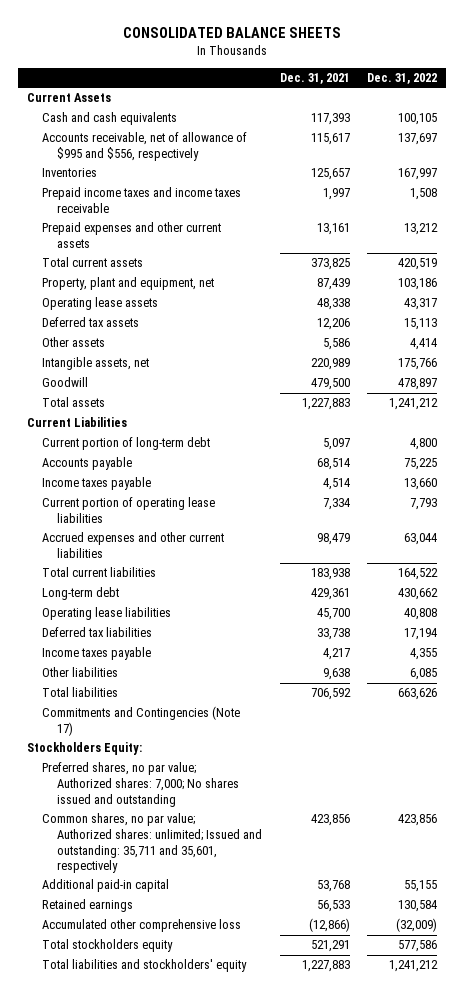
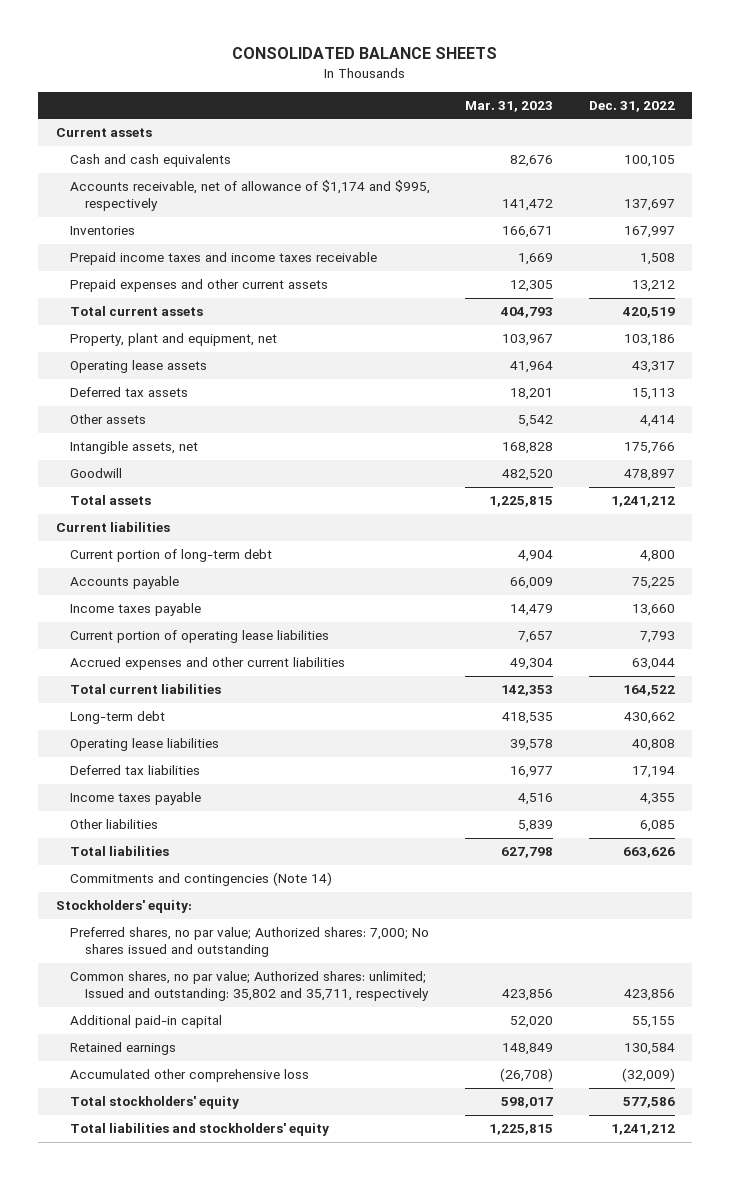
[279,73,350,85] Dec. 31, 2021 -> none
none -> [465,100,554,112] Mar. 31, 2023
[26,93,111,103] Current Assets -> [55,128,152,138] Current assets
[41,132,247,161] Accounts receivable, net of allowance of $995 and $556, respectively -> [70,180,431,212] Accounts receivable, net of allowance of $1,174 and $995, respectively
[26,417,127,428] Current Liabilities -> [55,522,170,533] Current liabilities
[41,706,240,736] Commitments and Contingencies (Note 17) -> [70,872,333,887] Commitments and contingencies (Note 14)
[26,742,142,756] Stockholders Equity: -> [55,900,192,914] Stockholders' equity:
[41,813,262,874] Common shares, no par value; Authorized shares: unlimited; Issued and outstanding: 35,711 and 35,601, respectively -> [70,971,429,1002] Common shares, no par value; Authorized shares: unlimited; Issued and outstanding: 35,802 and 35,711, respectively
[41,939,173,953] Total stockholders equity -> [70,1096,240,1110] Total stockholders' equity

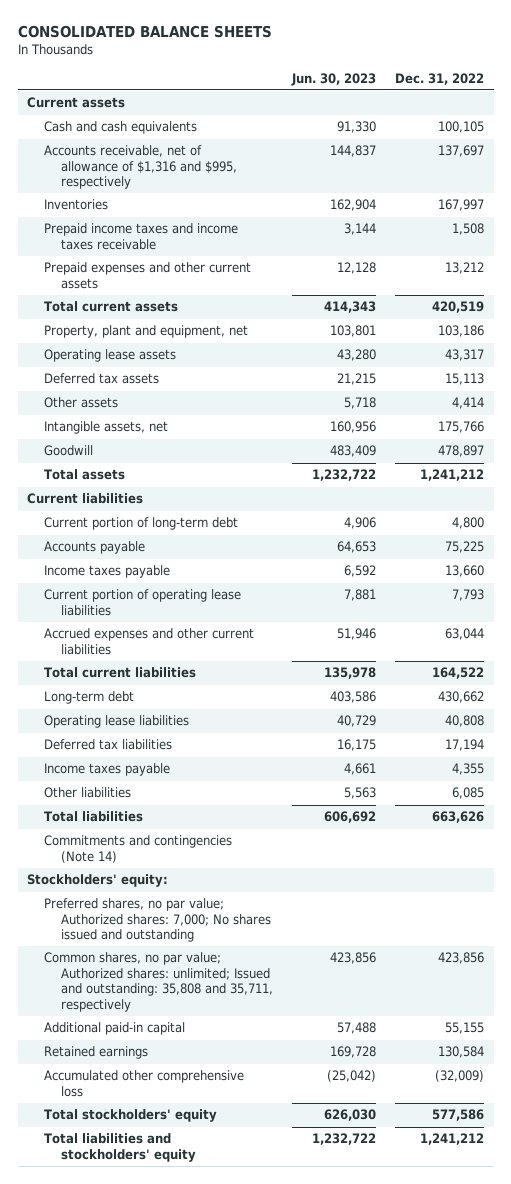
[465,100,554,112] Mar. 31, 2023 -> none
none -> [290,72,376,86] Jun. 30, 2023
[70,180,431,212] Accounts receivable, net of allowance of $1,174 and $995, respectively -> [44,145,237,190] Accounts receivable, net of allowance of $1,316 and $995, respectively
[70,971,429,1002] Common shares, no par value; Authorized shares: unlimited; Issued and outstanding: 35,802 and 35,711, respectively -> [44,952,273,1012] Common shares, no par value; Authorized shares: unlimited; Issued and outstanding: 35,808 and 35,711, respectively

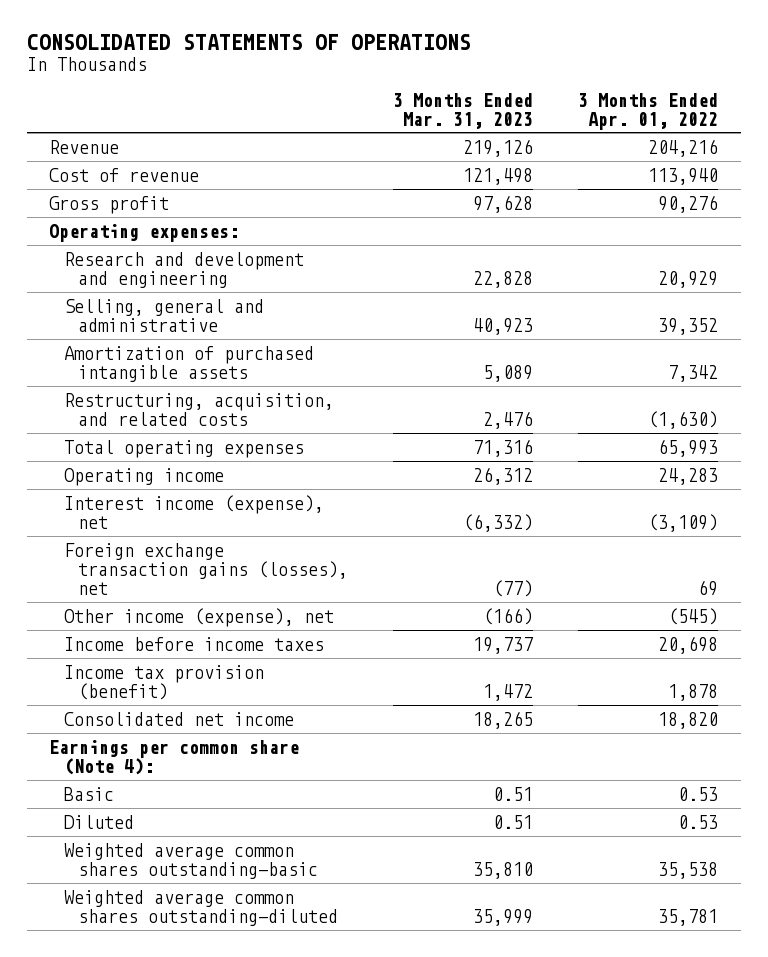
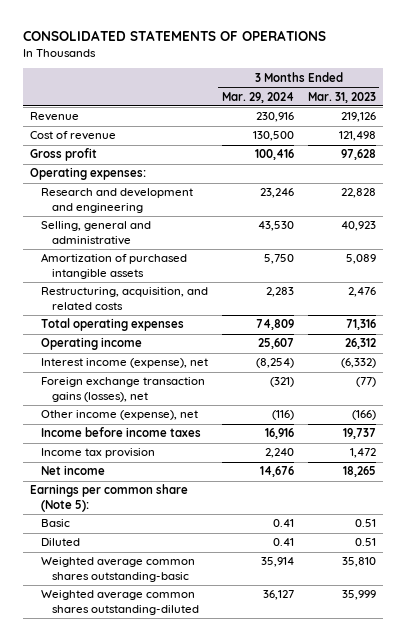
[578,92,719,130] 3 Months Ended Apr. 01, 2022 -> none
none -> [221,91,294,103] Mar. 29, 2024
[63,664,264,700] Income tax provision (benefit) -> [40,448,155,459] Income tax provision
[63,711,294,726] Consolidated net income -> [40,465,105,476] Net income
[49,739,300,775] Earnings per common share (Note 4): -> [29,484,188,512] Earnings per common share (Note 5):

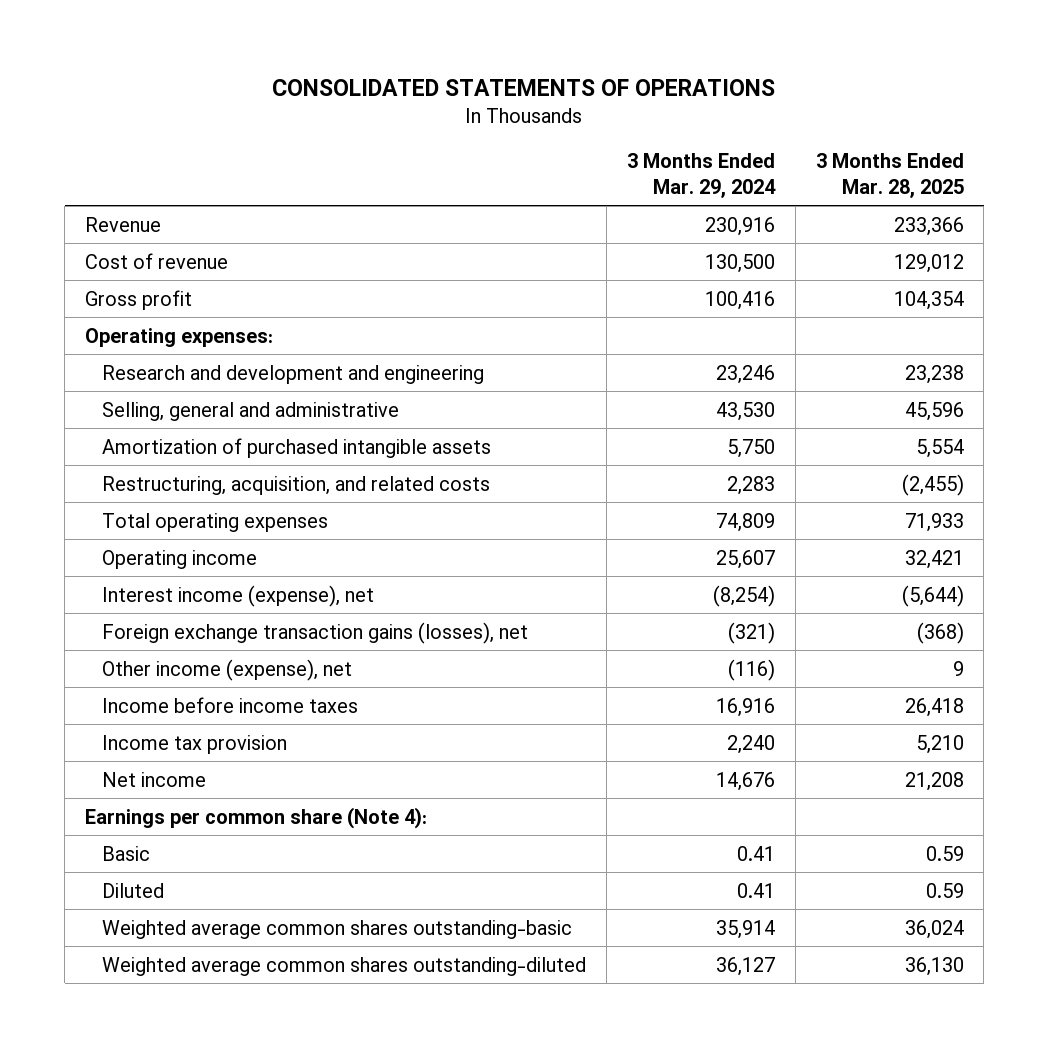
[307,91,376,103] Mar. 31, 2023 -> none
none -> [815,153,964,198] 3 Months Ended Mar. 28, 2025
[29,484,188,512] Earnings per common share (Note 5): -> [84,806,427,829] Earnings per common share (Note 4):

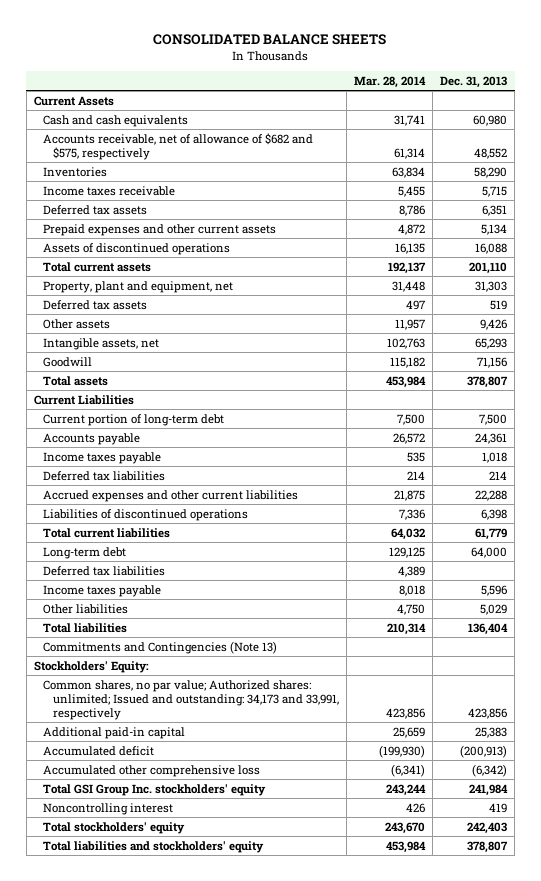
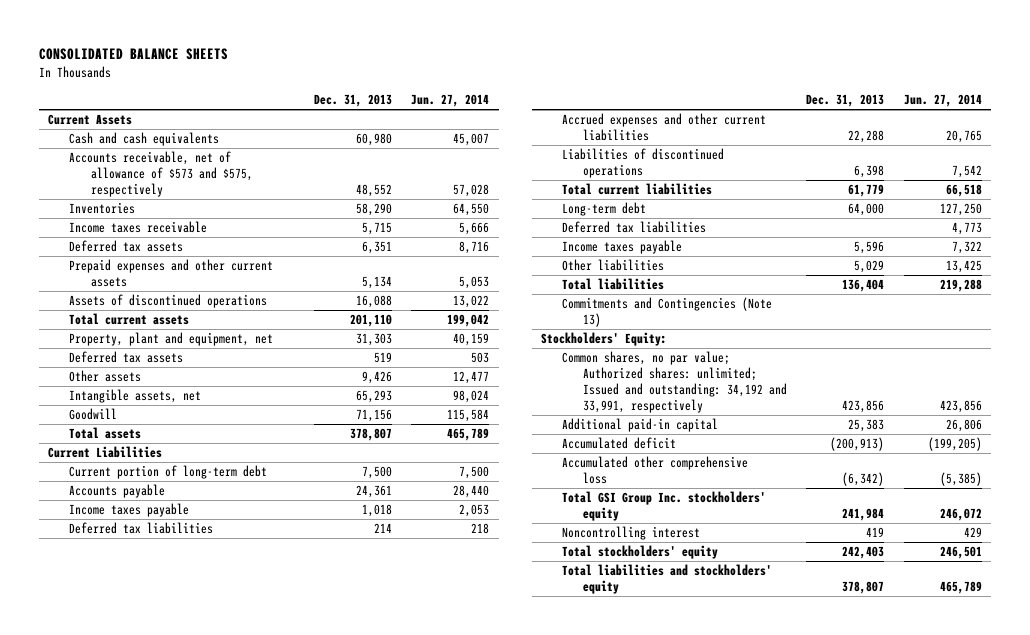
[353,75,426,88] Mar. 28, 2014 -> none
none -> [411,94,490,108] Jun. 27, 2014
[43,132,314,160] Accounts receivable, net of allowance of $682 and $575, respectively -> [69,151,253,197] Accounts receivable, net of allowance of $573 and $575, respectively
[43,679,339,720] Common shares, no par value; Authorized shares: unlimited; Issued and outstanding: 34,173 and 33,991, respectively -> [562,351,788,413] Common shares, no par value; Authorized shares: unlimited; Issued and outstanding: 34,192 and 33,991, respectively

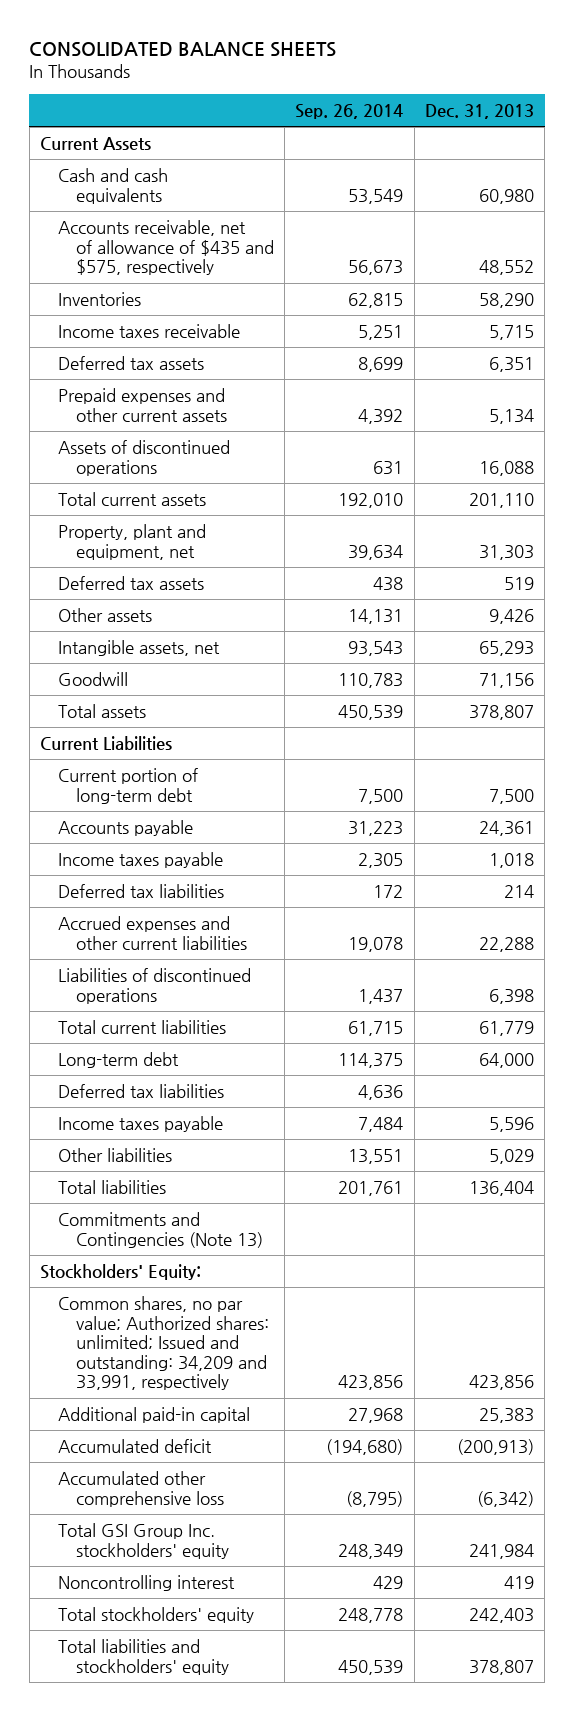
[411,94,490,108] Jun. 27, 2014 -> none
none -> [295,103,404,119] Sep. 26, 2014
[69,151,253,197] Accounts receivable, net of allowance of $573 and $575, respectively -> [57,219,274,276] Accounts receivable, net of allowance of $435 and $575, respectively
[562,351,788,413] Common shares, no par value; Authorized shares: unlimited; Issued and outstanding: 34,192 and 33,991, respectively -> [57,1295,269,1391] Common shares, no par value; Authorized shares: unlimited; Issued and outstanding: 34,209 and 33,991, respectively

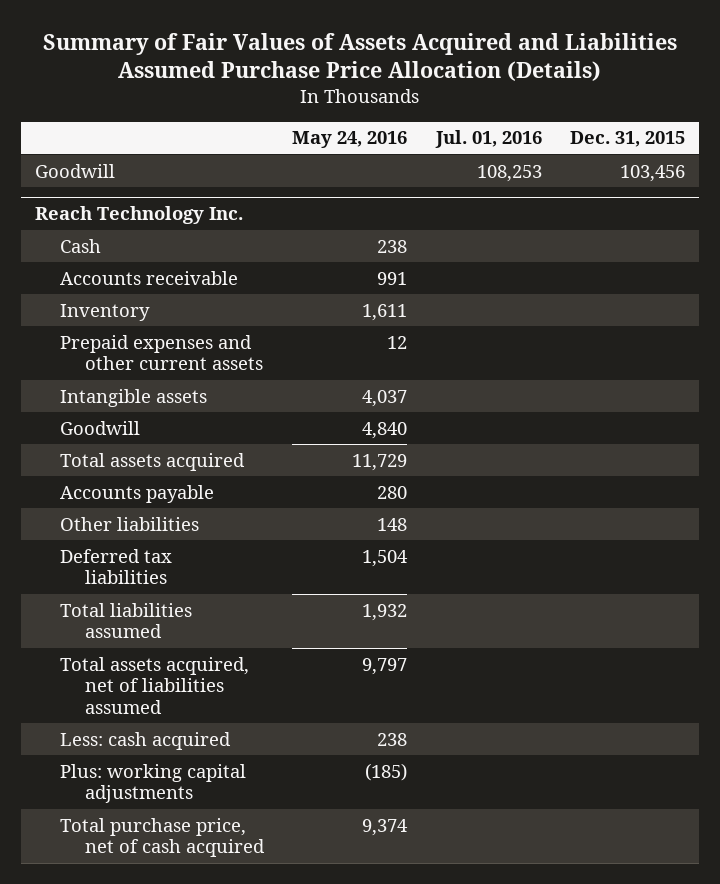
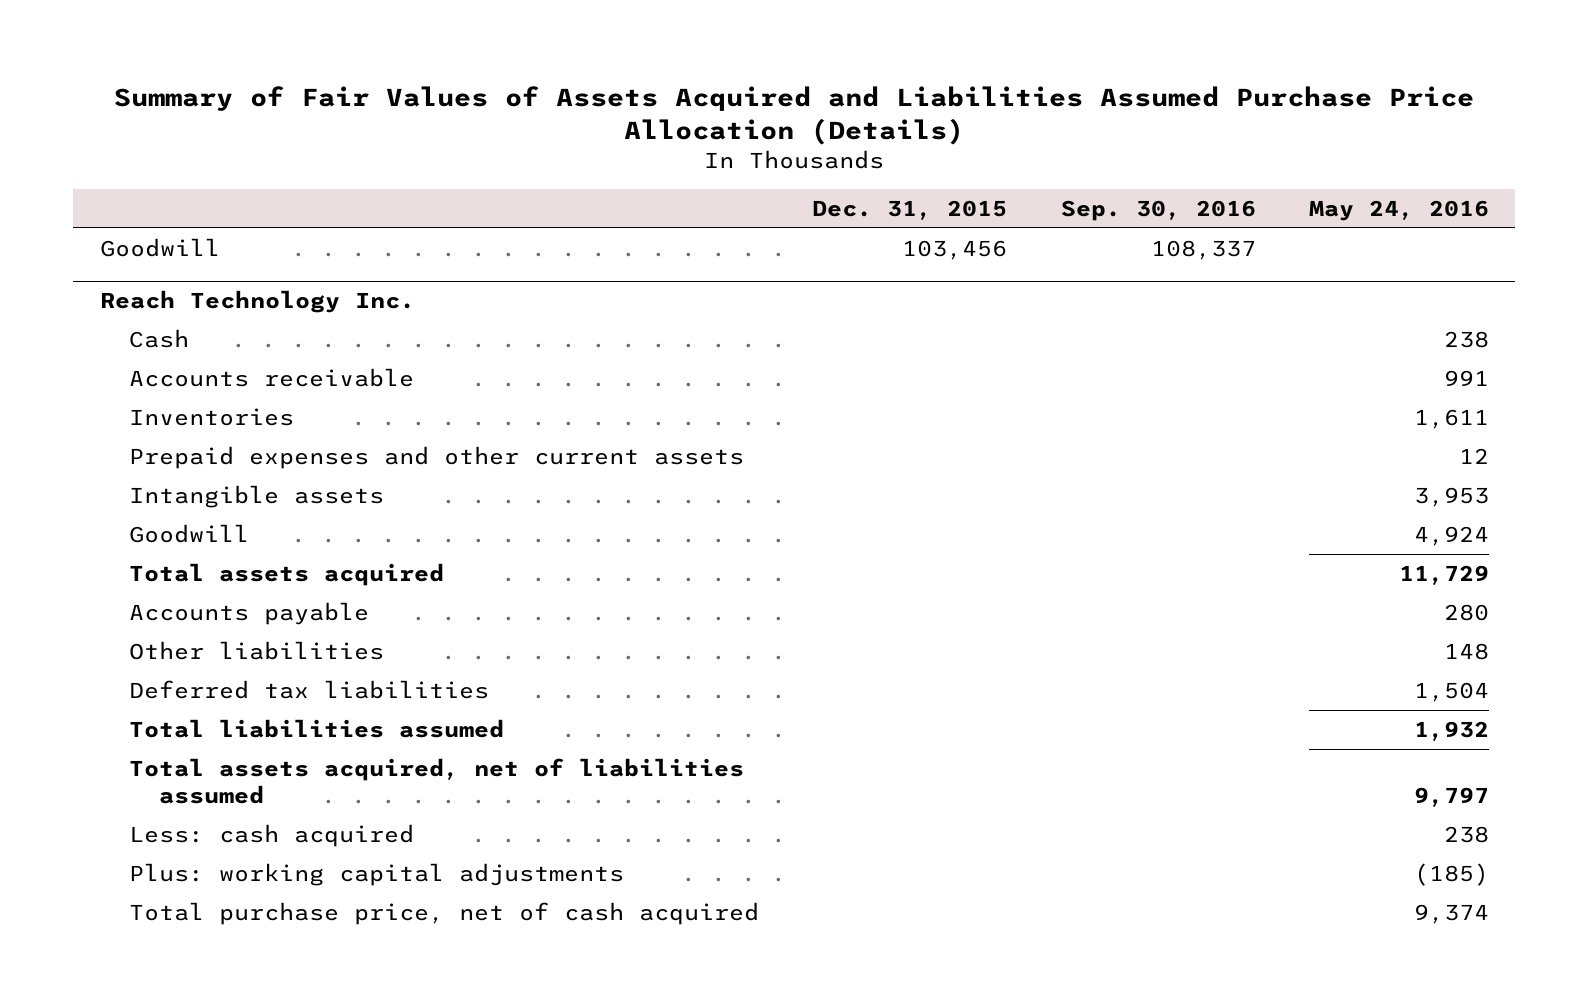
[434,130,542,149] Jul. 01, 2016 -> none
none -> [1060,199,1256,221] Sep. 30, 2016
[59,303,150,321] Inventory -> [129,407,295,426] Inventories
[362,389,408,407] 4,037 -> [1413,486,1489,507] 3,953
[362,421,408,439] 4,840 -> [1413,525,1489,546] 4,924

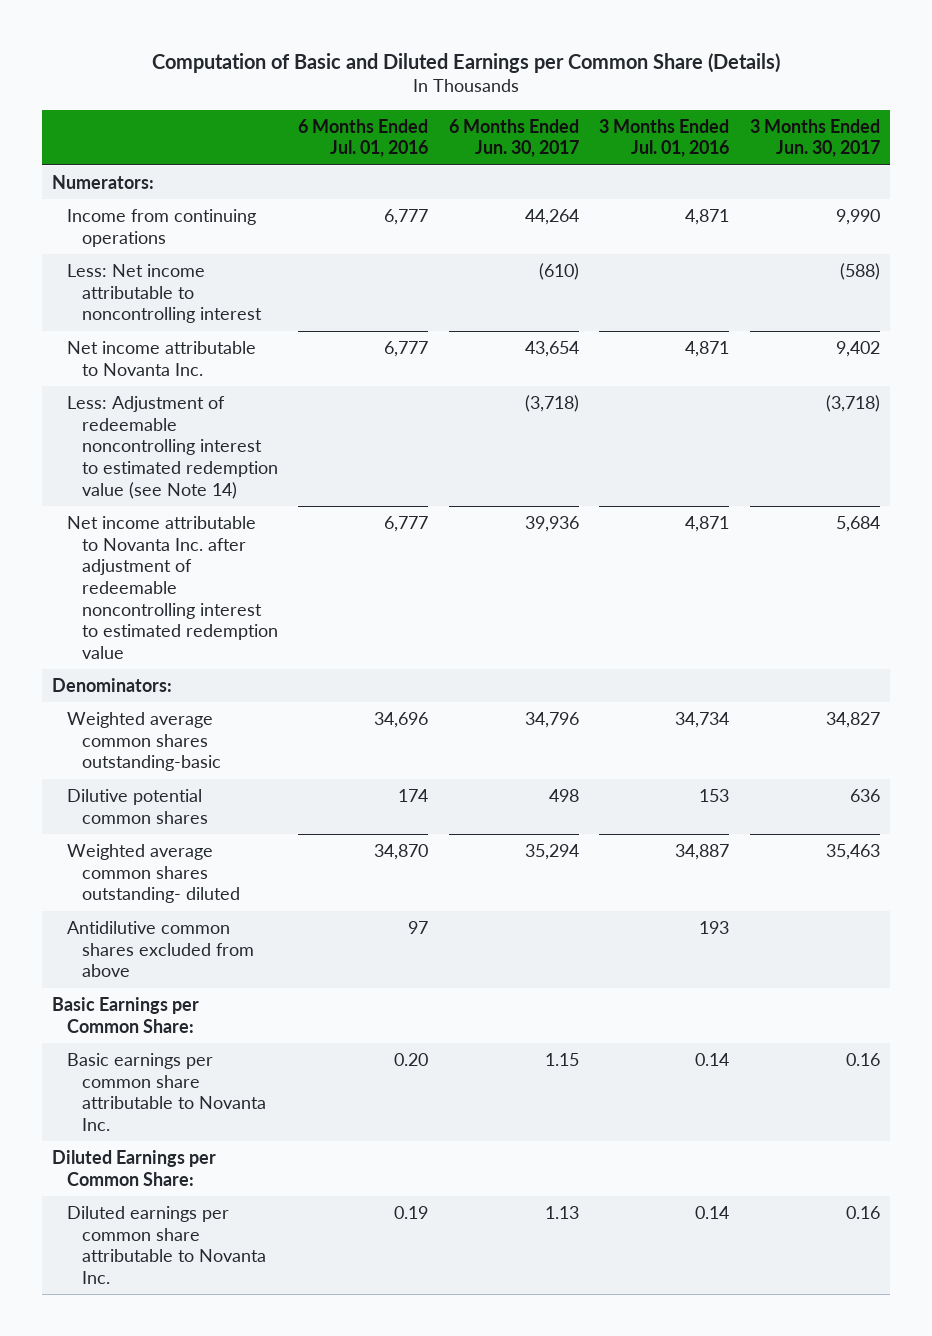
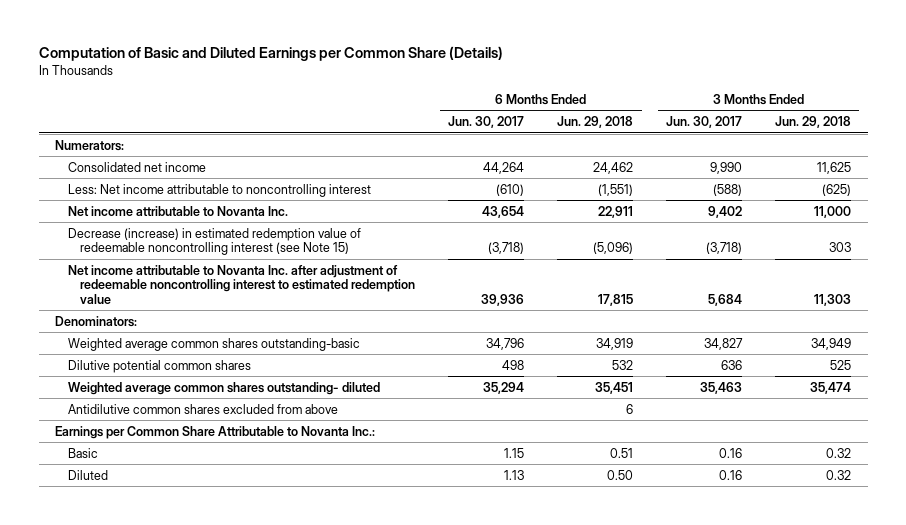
[298,118,429,158] 6 Months Ended Jul. 01, 2016 -> none
[599,118,730,158] 3 Months Ended Jul. 01, 2016 -> none
none -> [557,116,634,129] Jun. 29, 2018
none -> [775,116,852,129] Jun. 29, 2018
[66,208,256,247] Income from continuing operations -> [67,161,206,172] Consolidated net income
[66,395,278,499] Less: Adjustment of redeemable noncontrolling interest to estimated redemption value (see Note 14) -> [67,227,361,256] Decrease (increase) in estimated redemption value of redeemable noncontrolling interest (see Note 15)
[52,996,200,1033] Basic Earnings per Common Share: -> none
[52,1149,217,1186] Diluted Earnings per Common Share: -> none
none -> [55,425,376,439] Earnings per Common Share Attributable to Novanta Inc.:
[66,1052,266,1131] Basic earnings per common share attributable to Novanta Inc. -> [67,447,98,458] Basic
[66,1205,266,1284] Diluted earnings per common share attributable to Novanta Inc. -> [67,469,108,480] Diluted

